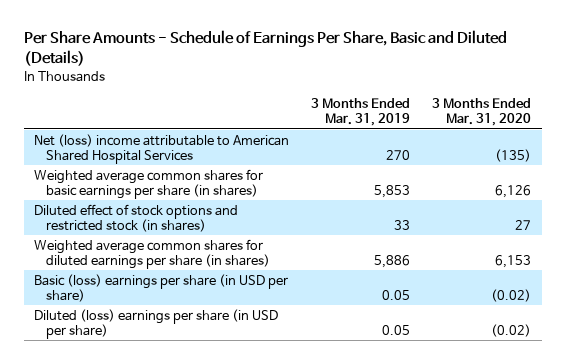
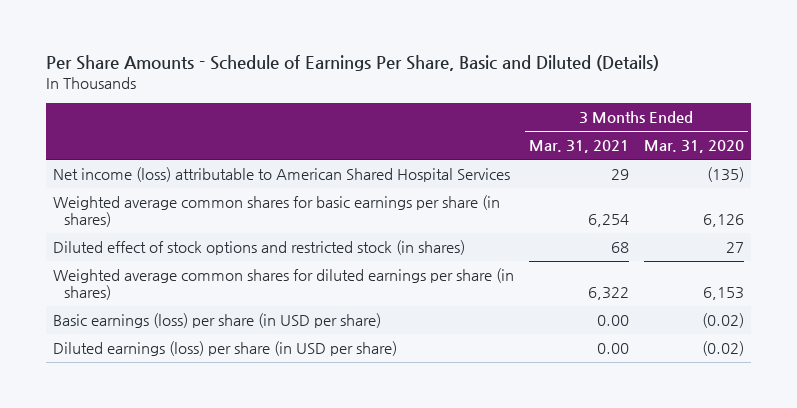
[311,97,411,127] 3 Months Ended Mar. 31, 2019 -> none
none -> [528,140,629,154] Mar. 31, 2021
[34,133,290,164] Net (loss) income attributable to American Shared Hospital Services -> [52,167,510,183] Net income (loss) attributable to American Shared Hospital Services
[34,273,289,302] Basic (loss) earnings per share (in USD per share) -> [52,313,381,329] Basic earnings (loss) per share (in USD per share)
[34,308,279,339] Diluted (loss) earnings per share (in USD per share) -> [52,341,397,357] Diluted earnings (loss) per share (in USD per share)

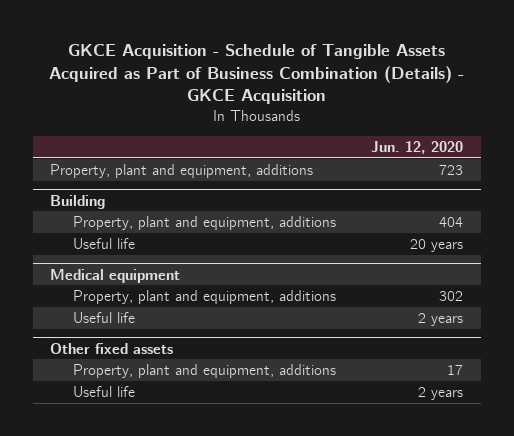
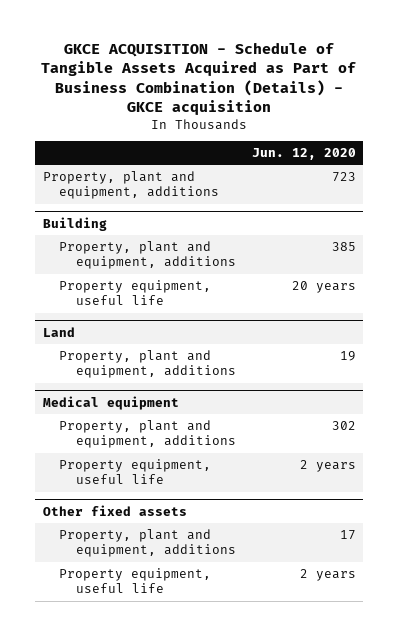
[48,43,464,105] GKCE Acquisition - Schedule of Tangible Assets Acquired as Part of Business Combination (Details) - GKCE Acquisition -> [41,42,357,115] GKCE ACQUISITION - Schedule of Tangible Assets Acquired as Part of Business Combination (Details) - GKCE acquisition
[439,216,464,227] 404 -> [331,241,356,251] 385
[72,237,135,249] Useful life -> [59,279,212,306] Property equipment, useful life
none -> [42,326,75,337] Land
none -> [59,349,236,379] Property, plant and equipment, additions
[72,311,135,323] Useful life -> [59,458,212,485] Property equipment, useful life
[72,385,135,397] Useful life -> [59,567,212,594] Property equipment, useful life

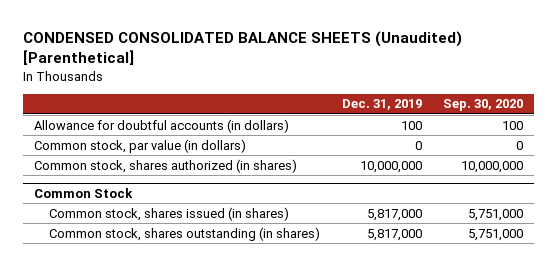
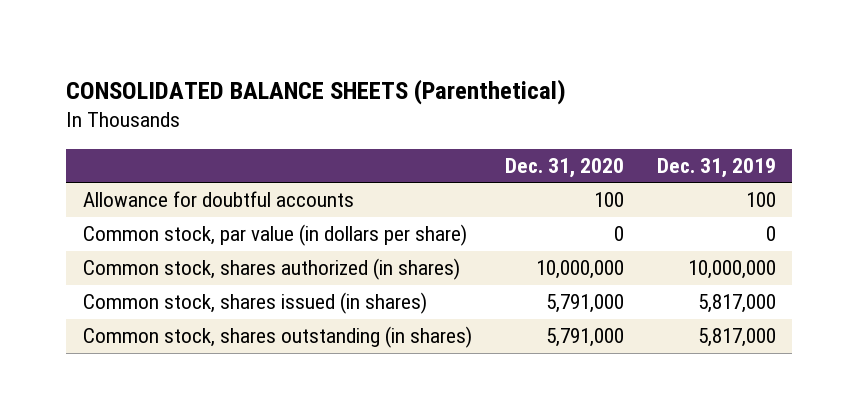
[23,31,463,66] CONDENSED CONSOLIDATED BALANCE SHEETS (Unaudited) [Parenthetical] -> [66,78,567,105] CONSOLIDATED BALANCE SHEETS (Parenthetical)
[443,99,524,112] Sep. 30, 2020 -> none
none -> [504,157,624,178] Dec. 31, 2020
[33,118,289,133] Allowance for doubtful accounts (in dollars) -> [82,191,354,208] Allowance for doubtful accounts
[33,138,246,153] Common stock, par value (in dollars) -> [82,224,467,247] Common stock, par value (in dollars per share)
[33,187,133,198] Common Stock -> none

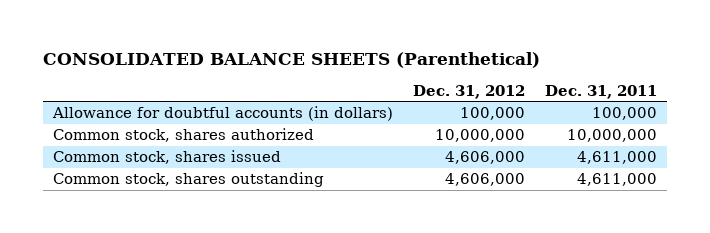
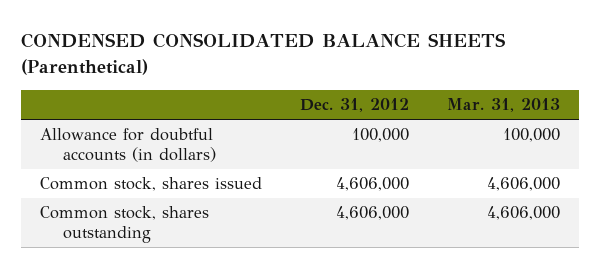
[43,52,541,69] CONSOLIDATED BALANCE SHEETS (Parenthetical) -> [21,33,507,76] CONDENSED CONSOLIDATED BALANCE SHEETS (Parenthetical)
[545,84,658,99] Dec. 31, 2011 -> none
none -> [447,98,561,113] Mar. 31, 2013
[53,128,315,143] Common stock, shares authorized -> none

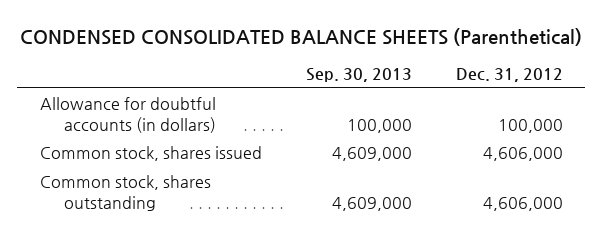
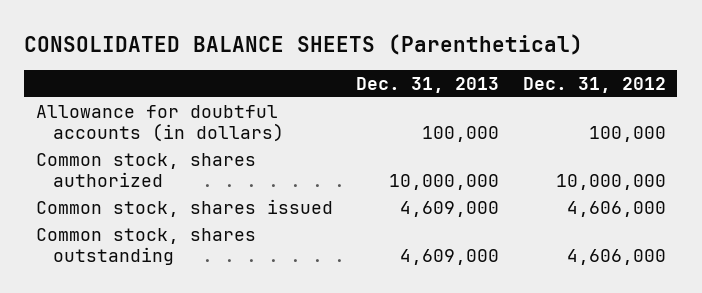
[20,27,583,46] CONDENSED CONSOLIDATED BALANCE SHEETS (Parenthetical) -> [24,34,584,56] CONSOLIDATED BALANCE SHEETS (Parenthetical)
[305,67,412,82] Sep. 30, 2013 -> none
none -> [356,76,500,93] Dec. 31, 2013
none -> [35,152,256,188] Common stock, shares authorized

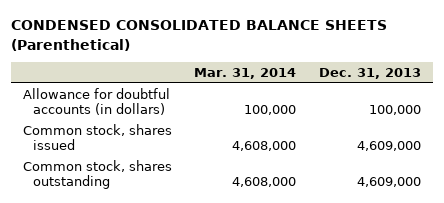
[24,34,584,56] CONSOLIDATED BALANCE SHEETS (Parenthetical) -> [11,20,388,51] CONDENSED CONSOLIDATED BALANCE SHEETS (Parenthetical)
[522,76,666,93] Dec. 31, 2012 -> none
none -> [194,67,297,79] Mar. 31, 2014
[35,152,256,188] Common stock, shares authorized -> none

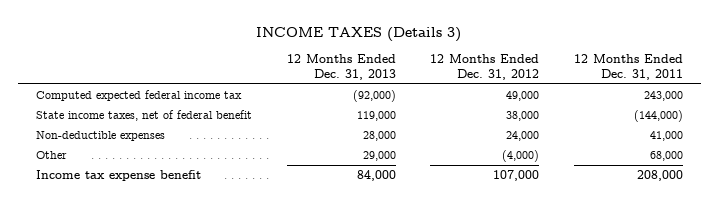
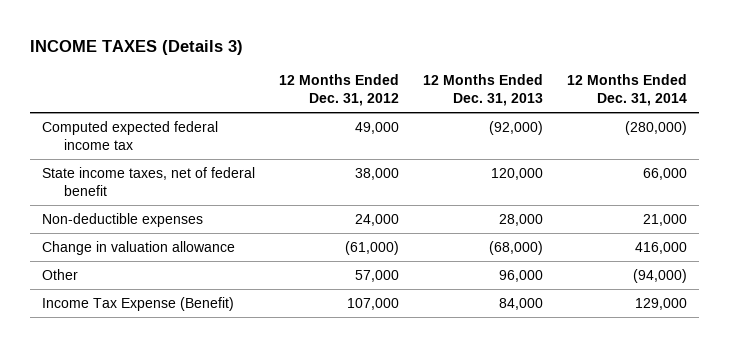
[574,53,684,80] 12 Months Ended Dec. 31, 2011 -> none
none -> [567,74,688,106] 12 Months Ended Dec. 31, 2014
[356,110,396,121] 119,000 -> [491,168,544,181] 120,000
none -> [41,241,235,256] Change in valuation allowance
[362,150,396,161] 29,000 -> [499,270,544,283] 96,000
[502,149,540,162] (4,000) -> [355,270,400,283] 57,000
[35,169,201,181] Income tax expense benefit -> [41,297,234,312] Income Tax Expense (Benefit)

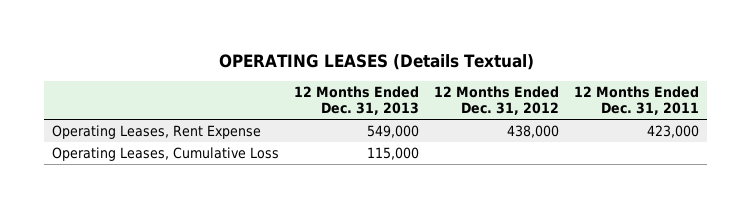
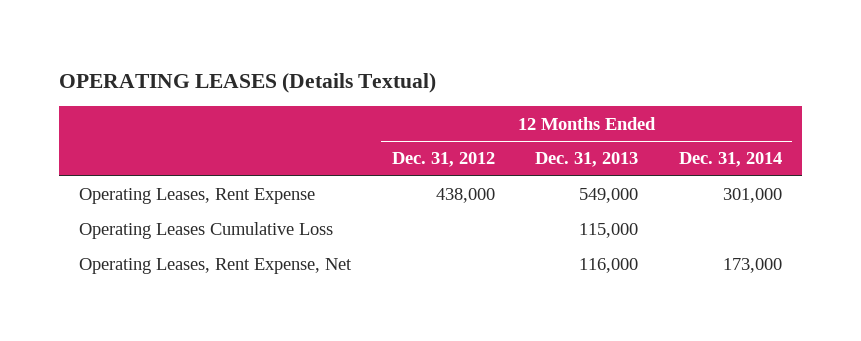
[574,85,700,116] 12 Months Ended Dec. 31, 2011 -> none
none -> [678,152,782,168] Dec. 31, 2014
[51,147,279,162] Operating Leases, Cumulative Loss -> [79,222,334,240] Operating Leases Cumulative Loss
none -> [79,258,353,275] Operating Leases, Rent Expense, Net

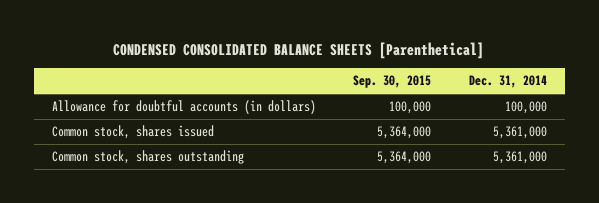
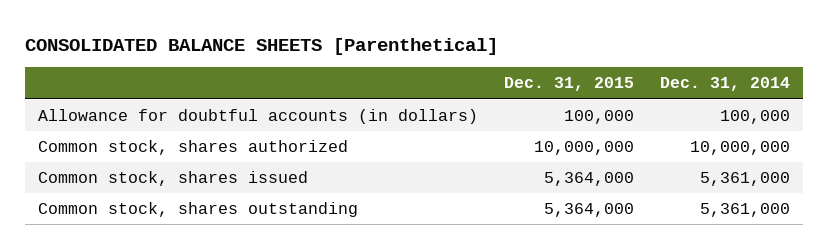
[113,41,485,59] CONDENSED CONSOLIDATED BALANCE SHEETS [Parenthetical] -> [25,37,499,55] CONSOLIDATED BALANCE SHEETS [Parenthetical]
[353,75,432,89] Sep. 30, 2015 -> none
none -> [504,77,635,92] Dec. 31, 2015
none -> [38,140,349,156] Common stock, shares authorized

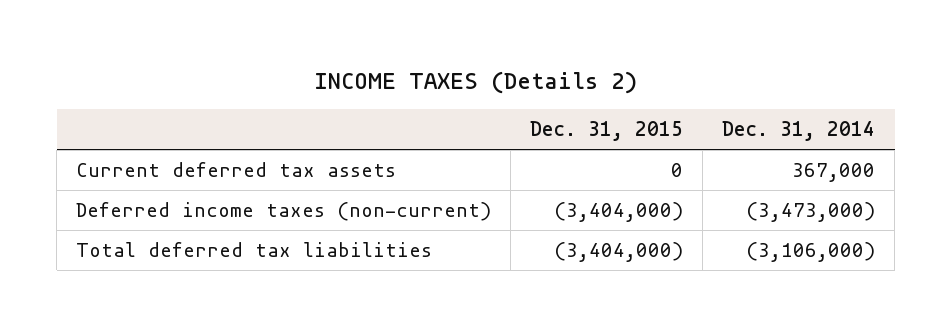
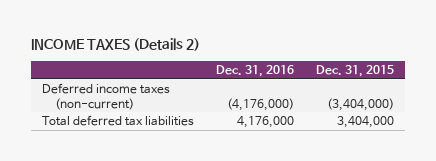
[722,121,876,142] Dec. 31, 2014 -> none
none -> [215,65,294,78] Dec. 31, 2016
[76,162,397,178] Current deferred tax assets -> none
[554,242,684,263] (3,404,000) -> [336,116,394,129] 3,404,000

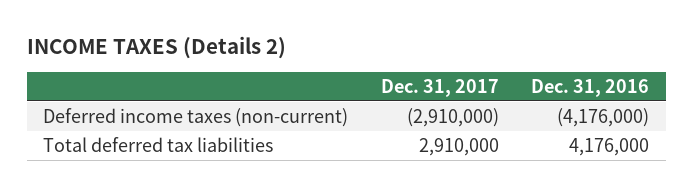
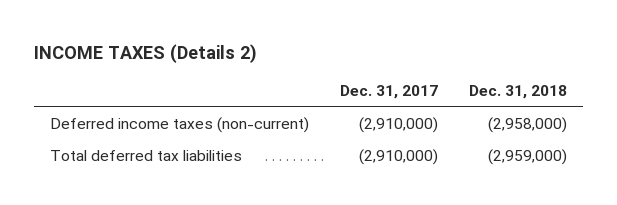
[531,78,650,97] Dec. 31, 2016 -> none
none -> [469,84,568,99] Dec. 31, 2018
[418,137,499,156] 2,910,000 -> [358,148,438,165] (2,910,000)

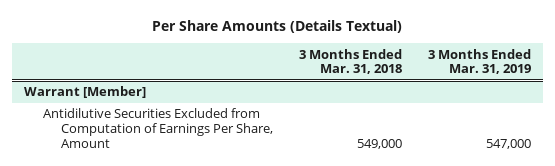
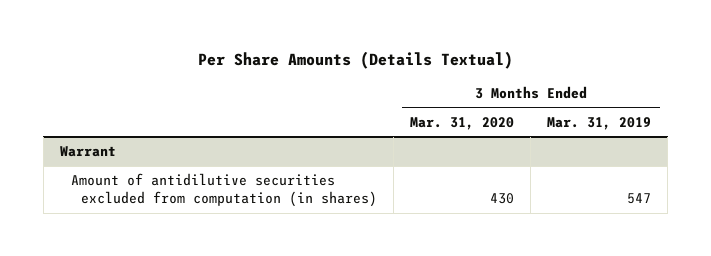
[298,48,402,75] 3 Months Ended Mar. 31, 2018 -> none
none -> [410,116,515,130] Mar. 31, 2020
[24,86,147,99] Warrant [Member] -> [59,146,116,158] Warrant
[42,108,274,148] Antidilutive Securities Excluded from Computation of Earnings Per Share, Amount -> [70,173,378,208] Amount of antidilutive securities excluded from computation (in shares)
[485,138,531,149] 547,000 -> [627,193,652,205] 547

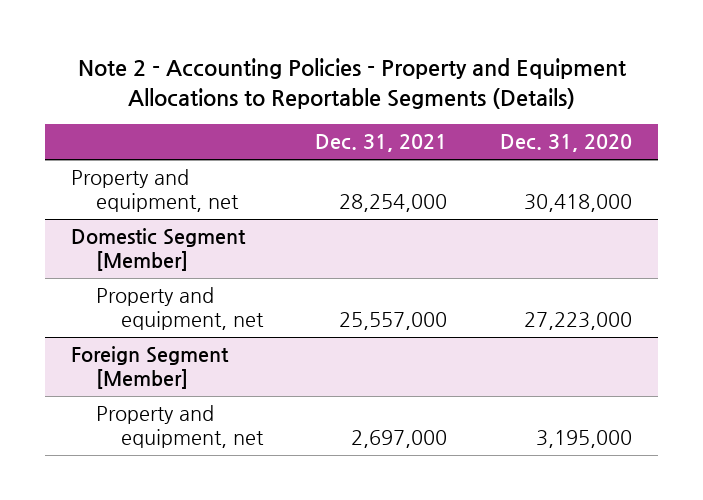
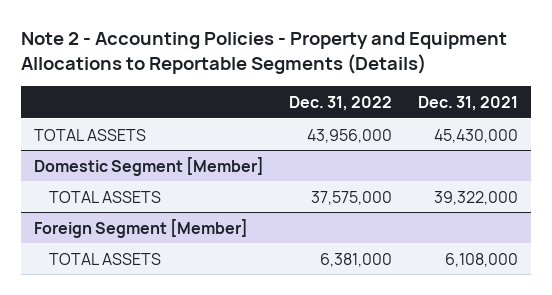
[499,134,632,153] Dec. 31, 2020 -> none
none -> [289,95,393,111] Dec. 31, 2022
[71,169,239,213] Property and equipment, net -> none
none -> [33,128,146,141] TOTAL ASSETS
[95,287,264,331] Property and equipment, net -> none
none -> [49,190,162,203] TOTAL ASSETS
[95,405,264,449] Property and equipment, net -> none
none -> [49,252,162,265] TOTAL ASSETS

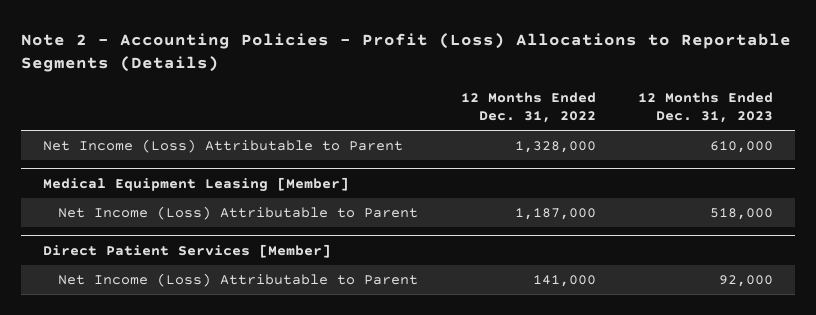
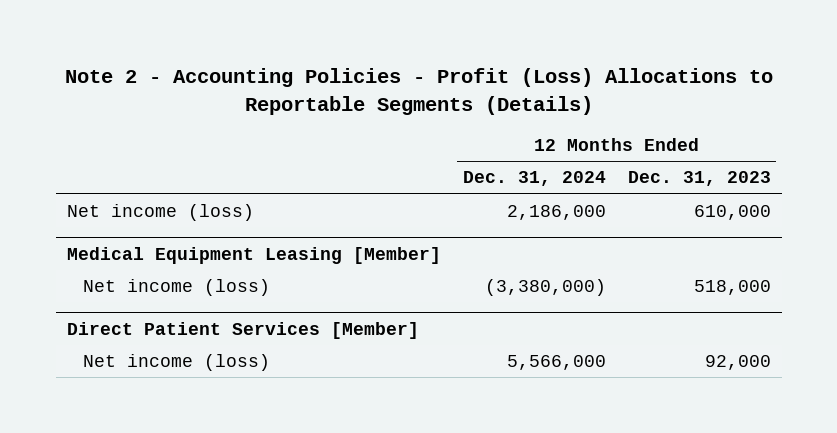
[460,92,596,123] 12 Months Ended Dec. 31, 2022 -> none
none -> [462,171,606,187] Dec. 31, 2024
[42,139,403,154] Net Income (Loss) Attributable to Parent -> [66,204,254,222] Net income (loss)
[58,206,419,221] Net Income (Loss) Attributable to Parent -> [83,279,271,297] Net income (loss)
[58,273,419,288] Net Income (Loss) Attributable to Parent -> [83,354,271,372] Net income (loss)

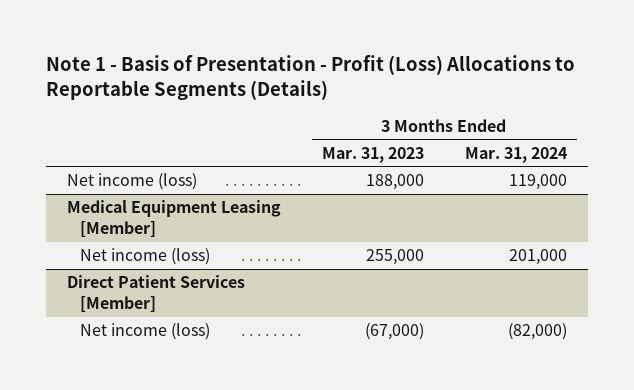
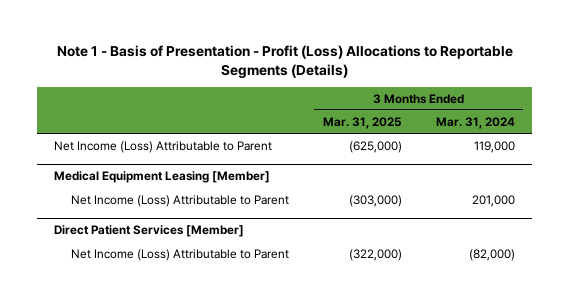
[321,146,424,163] Mar. 31, 2023 -> none
none -> [322,116,402,129] Mar. 31, 2025
[66,173,197,191] Net income (loss) -> [54,140,273,153] Net Income (Loss) Attributable to Parent
[79,248,210,266] Net income (loss) -> [70,194,289,207] Net Income (Loss) Attributable to Parent
[79,323,210,341] Net income (loss) -> [70,248,289,261] Net Income (Loss) Attributable to Parent

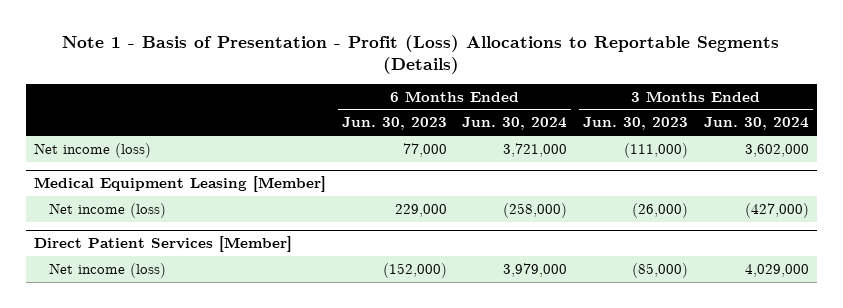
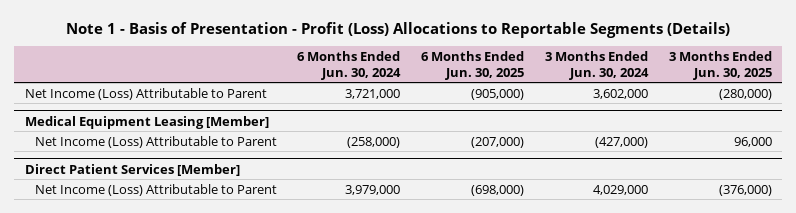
[341,117,447,131] Jun. 30, 2023 -> none
[583,117,689,131] Jun. 30, 2023 -> none
none -> [421,50,525,80] 6 Months Ended Jun. 30, 2025
none -> [668,50,772,80] 3 Months Ended Jun. 30, 2025
[33,142,151,158] Net income (loss) -> [24,87,267,100] Net Income (Loss) Attributable to Parent
[48,202,166,218] Net income (loss) -> [34,135,277,148] Net Income (Loss) Attributable to Parent
[48,262,166,278] Net income (loss) -> [34,183,277,196] Net Income (Loss) Attributable to Parent

